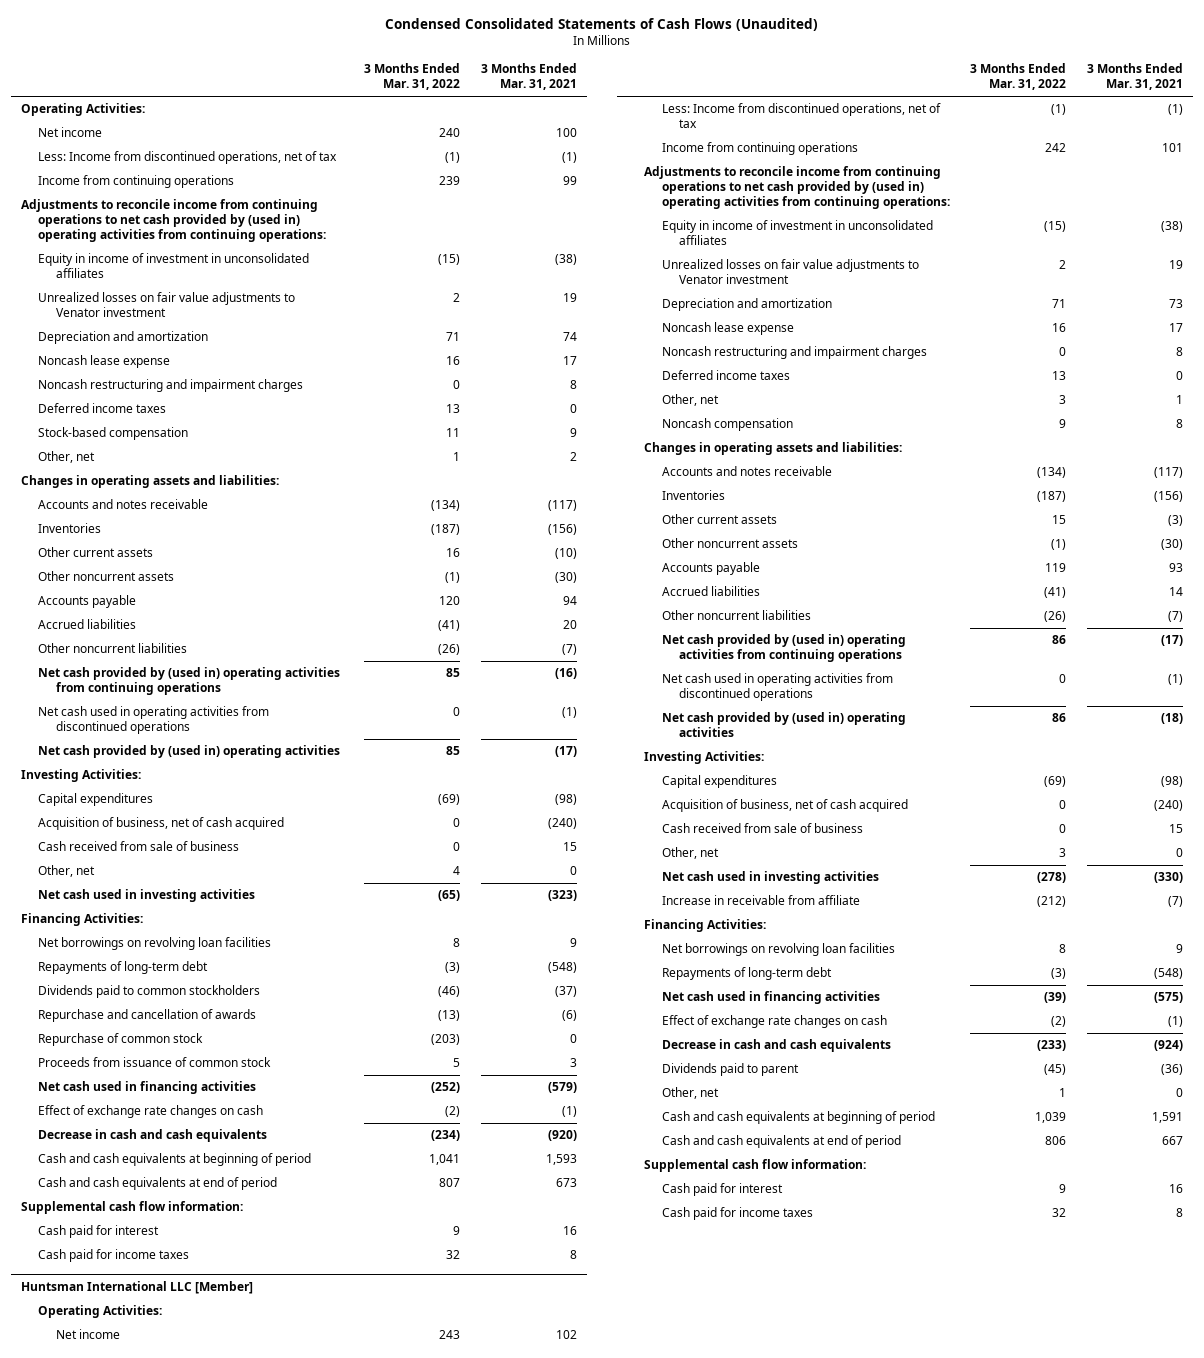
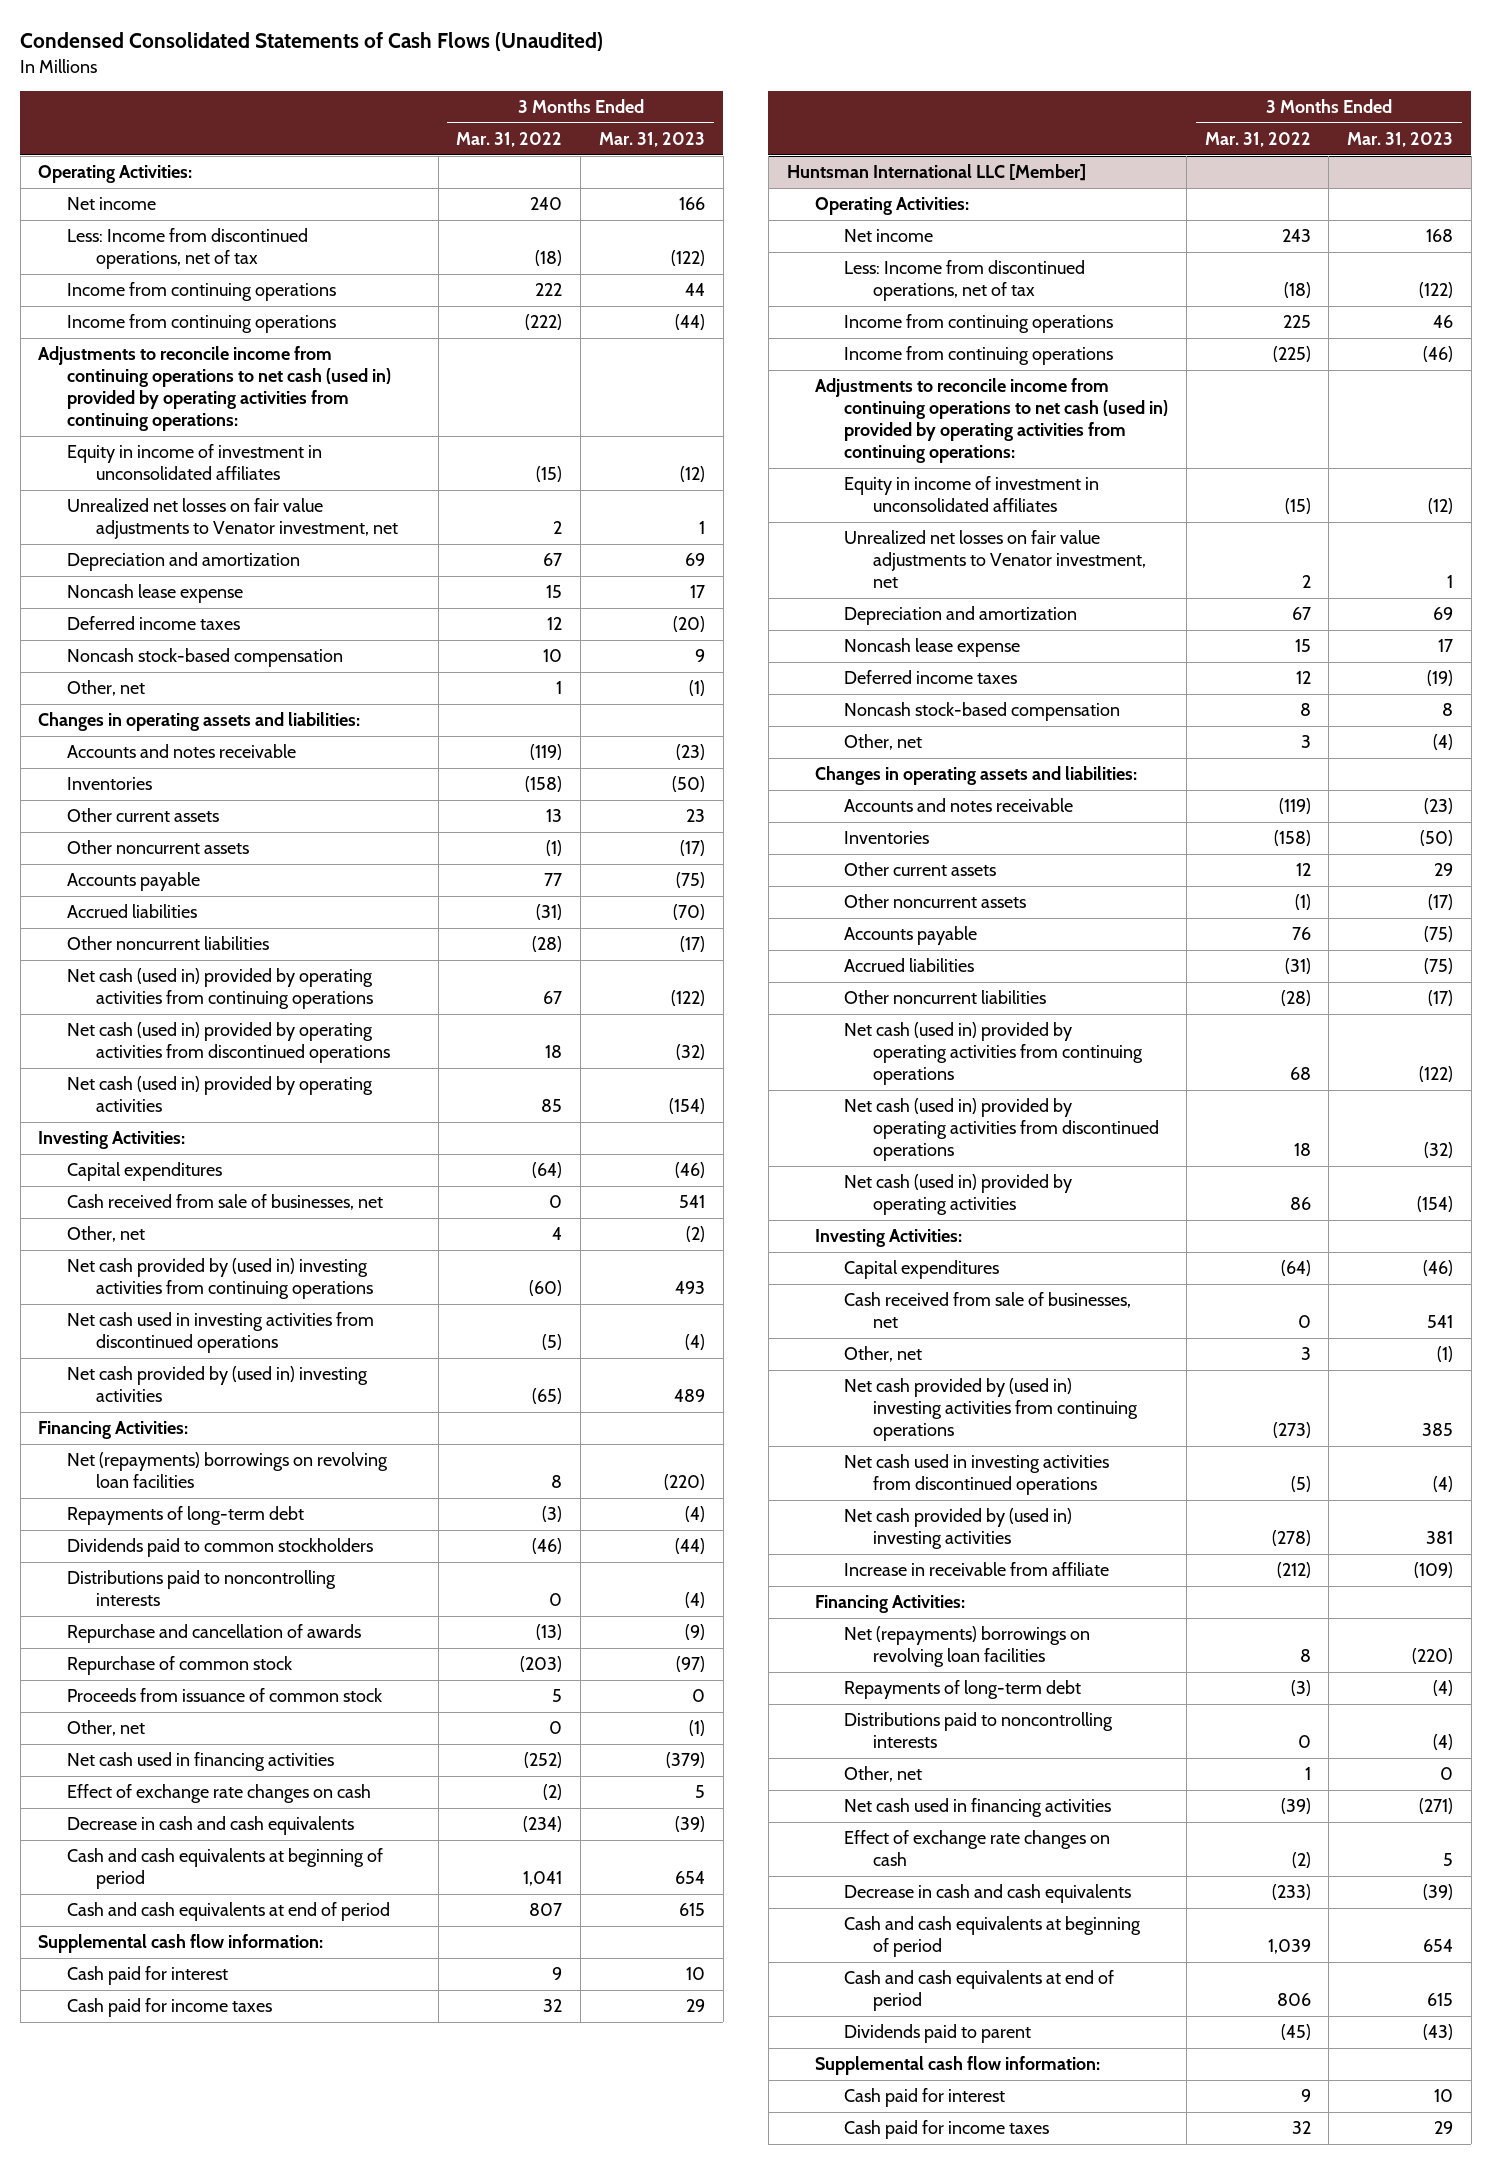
[480,63,577,91] 3 Months Ended Mar. 31, 2021 -> none
none -> [598,131,705,147] Mar. 31, 2023
[445,152,461,164] (1) -> [535,250,563,267] (18)
[439,176,461,186] 239 -> [535,283,563,297] 222
none -> [67,314,337,334] Income from continuing operations
[21,199,327,243] Adjustments to reconcile income from continuing operations to net cash provided by (used in) operating activities from continuing operations: -> [38,346,392,432] Adjustments to reconcile income from continuing operations to net cash (used in) provided by operating activities from continuing operations:
[38,379,304,393] Noncash restructuring and impairment charges -> none
[38,292,296,318] Unrealized losses on fair value adjustments to Venator investment -> [67,498,398,540] Unrealized net losses on fair value adjustments to Venator investment, net
[446,332,461,342] 71 -> [543,553,563,567] 67
[446,356,461,366] 16 -> [546,585,563,599] 15
[446,404,461,414] 13 -> [547,617,563,631] 12
[38,427,189,441] Stock-based compensation -> [67,648,344,668] Noncash stock-based compensation
[446,428,461,438] 11 -> [543,649,563,663] 10
[431,500,461,512] (134) -> [530,744,563,761] (119)
[431,524,461,536] (187) -> [525,776,563,793] (158)
[446,548,461,558] 16 -> [546,809,563,823] 13
[439,596,461,606] 120 -> [544,873,563,887] 77
[438,620,461,632] (41) -> [536,904,563,921] (31)
[438,644,461,656] (26) -> [532,936,563,953] (28)
[38,667,341,696] Net cash provided by (used in) operating activities from continuing operations -> [67,968,374,1010] Net cash (used in) provided by operating activities from continuing operations
[446,668,461,678] 85 -> [543,991,563,1005] 67
[38,706,270,735] Net cash used in operating activities from discontinued operations -> [67,1022,390,1064] Net cash (used in) provided by operating activities from discontinued operations
[453,707,461,717] 0 -> [545,1045,563,1059] 18
[38,745,341,759] Net cash provided by (used in) operating activities -> [67,1076,374,1113] Net cash (used in) provided by operating activities
[38,817,285,831] Acquisition of business, net of cash acquired -> none
[438,794,461,806] (69) -> [532,1162,563,1179] (64)
[38,841,240,852] Cash received from sale of business -> [67,1194,384,1211] Cash received from sale of businesses, net
none -> [67,1258,373,1300] Net cash provided by (used in) investing activities from continuing operations
none -> [67,1312,375,1354] Net cash used in investing activities from discontinued operations
[38,889,256,903] Net cash used in investing activities -> [67,1366,369,1403] Net cash provided by (used in) investing activities
[38,937,272,951] Net borrowings on revolving loan facilities -> [67,1452,389,1489] Net (repayments) borrowings on revolving loan facilities
none -> [67,1570,337,1607] Distributions paid to noncontrolling interests
none -> [67,1720,146,1737] Other, net
[1051,104,1067,116] (1) -> [1283,282,1311,299] (18)
[1045,143,1067,153] 242 -> [1282,315,1311,329] 225
none -> [844,346,1114,366] Income from continuing operations
[644,166,950,210] Adjustments to reconcile income from continuing operations to net cash provided by (used in) operating activities from continuing operations: -> [815,378,1169,464] Adjustments to reconcile income from continuing operations to net cash (used in) provided by operating activities from continuing operations:
[661,346,927,360] Noncash restructuring and impairment charges -> none
[661,259,919,285] Unrealized losses on fair value adjustments to Venator investment -> [844,530,1147,589] Unrealized net losses on fair value adjustments to Venator investment, net
[1052,299,1067,309] 71 -> [1291,607,1311,621] 67
[1052,323,1067,333] 16 -> [1294,639,1311,653] 15
[1052,371,1067,381] 13 -> [1295,671,1311,685] 12
none -> [844,702,1121,722] Noncash stock-based compensation
[661,418,793,432] Noncash compensation -> none
[1037,467,1067,479] (134) -> [1278,798,1311,815] (119)
[1037,491,1067,503] (187) -> [1273,830,1311,847] (158)
[1052,515,1067,525] 15 -> [1295,863,1311,877] 12
[1045,563,1067,573] 119 -> [1291,927,1311,941] 76
[1044,587,1067,599] (41) -> [1284,958,1311,975] (31)
[1044,611,1067,623] (26) -> [1280,990,1311,1007] (28)
[661,634,906,663] Net cash provided by (used in) operating activities from continuing operations -> [844,1022,1144,1086] Net cash (used in) provided by operating activities from continuing operations
[1052,635,1067,645] 86 -> [1289,1067,1311,1081] 68
[661,673,893,702] Net cash used in operating activities from discontinued operations -> [844,1098,1160,1162] Net cash (used in) provided by operating activities from discontinued operations
[1059,674,1067,684] 0 -> [1293,1143,1311,1157] 18
[661,712,906,738] Net cash provided by (used in) operating activities -> [844,1174,1073,1216] Net cash (used in) provided by operating activities
[661,799,908,813] Acquisition of business, net of cash acquired -> none
[1044,776,1067,788] (69) -> [1280,1260,1311,1277] (64)
[661,823,863,834] Cash received from sale of business -> [844,1292,1132,1329] Cash received from sale of businesses, net
none -> [844,1378,1139,1442] Net cash provided by (used in) investing activities from continuing operations
none -> [844,1454,1110,1496] Net cash used in investing activities from discontinued operations
[661,871,879,885] Net cash used in investing activities -> [844,1508,1073,1550] Net cash provided by (used in) investing activities
[661,943,895,957] Net borrowings on revolving loan facilities -> [844,1626,1091,1668] Net (repayments) borrowings on revolving loan facilities
none -> [844,1712,1114,1749] Distributions paid to noncontrolling interests
[661,1087,719,1100] Other, net -> [844,1766,923,1783] Other, net
[661,1063,799,1077] Dividends paid to parent -> [844,2024,1032,2044] Dividends paid to parent

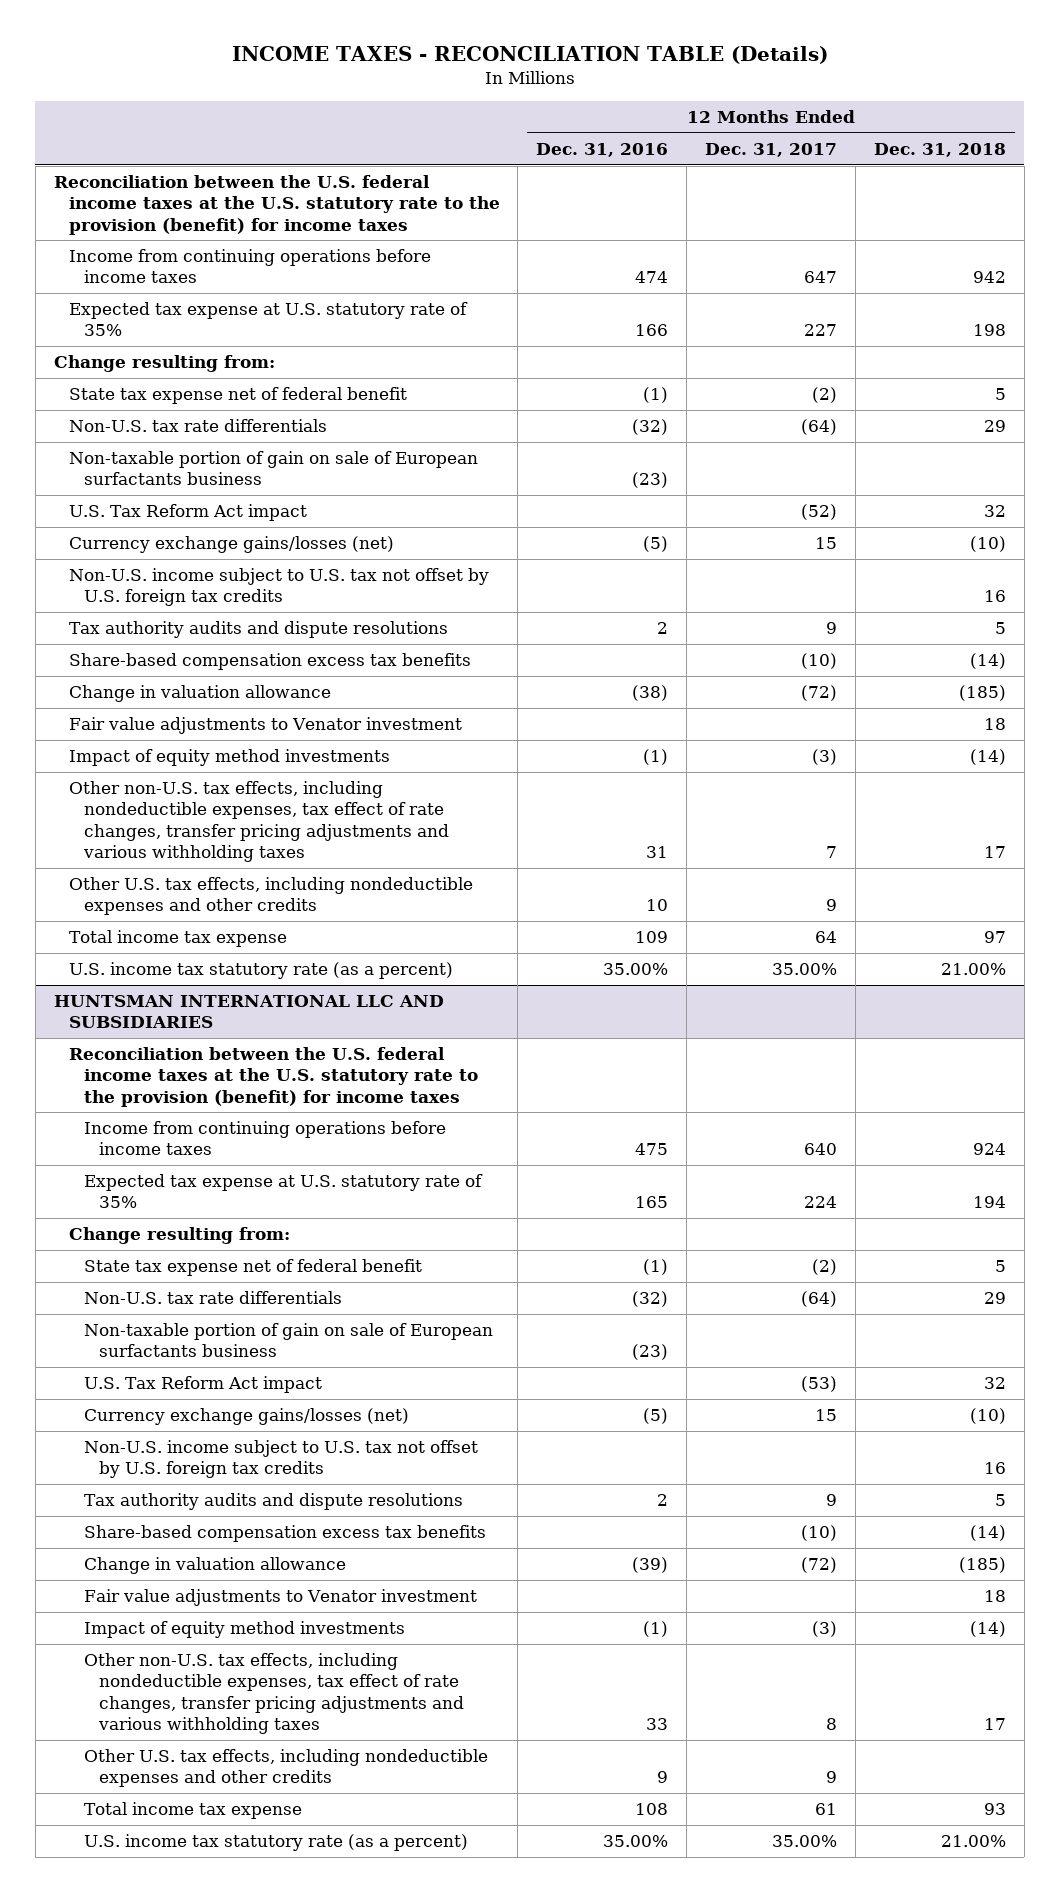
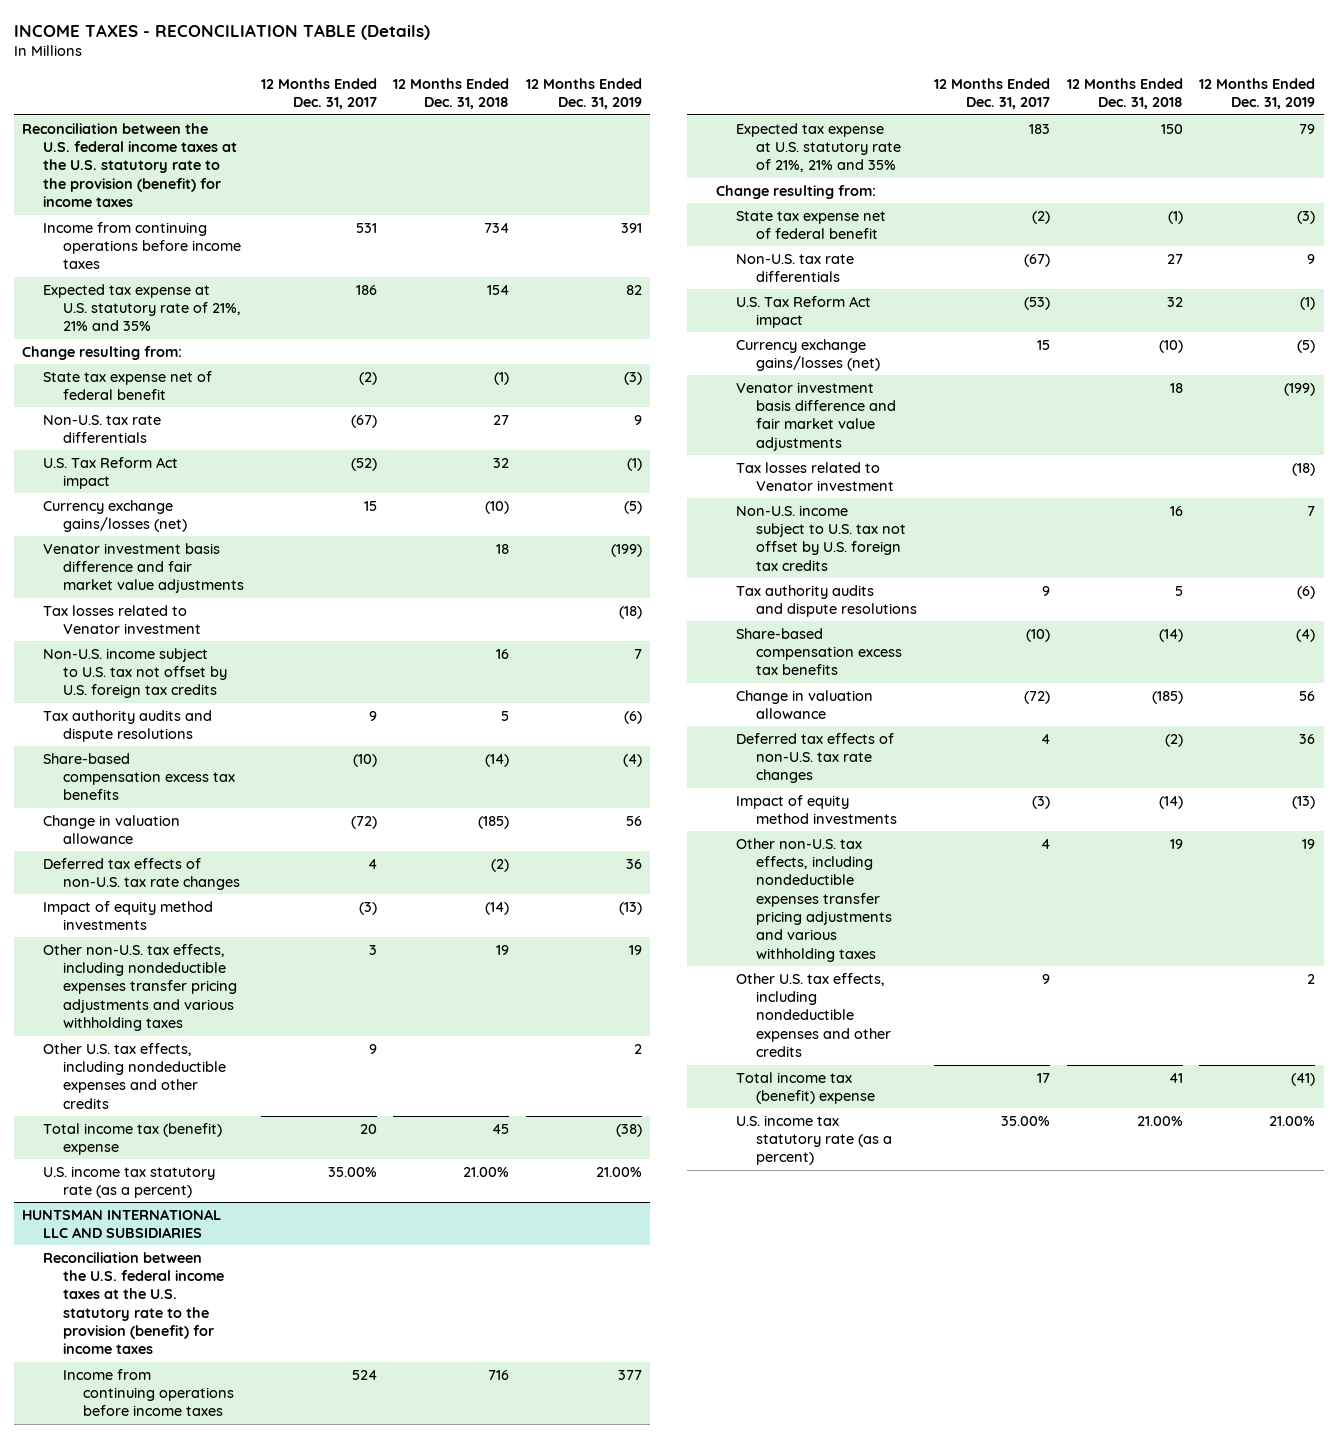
[536,143,669,158] Dec. 31, 2016 -> none
none -> [526,77,643,110] 12 Months Ended Dec. 31, 2019
[804,271,838,284] 647 -> [355,222,377,233] 531
[972,271,1006,284] 942 -> [484,222,510,233] 734
[68,302,468,337] Expected tax expense at U.S. statutory rate of 35% -> [42,283,241,332] Expected tax expense at U.S. statutory rate of 21%, 21% and 35%
[804,324,838,337] 227 -> [355,284,377,295] 186
[972,324,1006,337] 198 -> [487,284,510,295] 154
[68,451,478,486] Non-taxable portion of gain on sale of European surfactants business -> none
[994,388,1006,401] 5 -> [494,371,510,385] (1)
[801,419,838,436] (64) -> [350,414,377,428] (67)
[983,420,1006,433] 29 -> [493,414,510,425] 27
none -> [42,542,244,594] Venator investment basis difference and fair market value adjustments
none -> [42,604,201,635] Tax losses related to Venator investment
[68,717,462,735] Fair value adjustments to Venator investment -> none
none -> [42,857,240,891] Deferred tax effects of non-U.S. tax rate changes
[68,781,449,862] Other non-U.S. tax effects, including nondeductible expenses, tax effect of rate changes, transfer pricing adjustments and various withholding taxes -> [42,943,237,1032] Other non-U.S. tax effects, including nondeductible expenses transfer pricing adjustments and various withholding taxes
[826,845,838,858] 7 -> [368,944,377,955] 3
[983,845,1006,858] 17 -> [496,944,510,955] 19
[68,930,287,948] Total income tax expense -> [42,1122,222,1156] Total income tax (benefit) expense
[815,931,838,944] 64 -> [359,1123,377,1134] 20
[983,931,1006,944] 97 -> [492,1123,510,1134] 45
[804,1143,838,1156] 640 -> [351,1369,377,1380] 524
[972,1143,1006,1156] 924 -> [488,1369,510,1380] 716
[83,1174,483,1209] Expected tax expense at U.S. statutory rate of 35% -> [735,122,902,173] Expected tax expense at U.S. statutory rate of 21%, 21% and 35%
[804,1196,838,1209] 224 -> [1028,123,1050,134] 183
[972,1196,1006,1209] 194 -> [1160,123,1183,134] 150
[83,1323,493,1358] Non-taxable portion of gain on sale of European surfactants business -> none
[994,1260,1006,1273] 5 -> [1167,210,1183,224] (1)
[801,1291,838,1308] (64) -> [1023,253,1050,267] (67)
[983,1292,1006,1305] 29 -> [1166,253,1183,264] 27
none -> [735,381,897,451] Venator investment basis difference and fair market value adjustments
none -> [735,461,895,492] Tax losses related to Venator investment
[83,1589,477,1607] Fair value adjustments to Venator investment -> none
none -> [735,732,894,784] Deferred tax effects of non-U.S. tax rate changes
[83,1653,464,1734] Other non-U.S. tax effects, including nondeductible expenses, tax effect of rate changes, transfer pricing adjustments and various withholding taxes -> [735,837,893,962] Other non-U.S. tax effects, including nondeductible expenses transfer pricing adjustments and various withholding taxes
[826,1717,838,1730] 8 -> [1040,838,1050,849] 4
[983,1717,1006,1730] 17 -> [1169,838,1183,849] 19
[83,1802,302,1820] Total income tax expense -> [735,1071,876,1105] Total income tax (benefit) expense
[815,1803,838,1816] 61 -> [1036,1072,1050,1083] 17
[983,1803,1006,1816] 93 -> [1168,1072,1183,1083] 41

